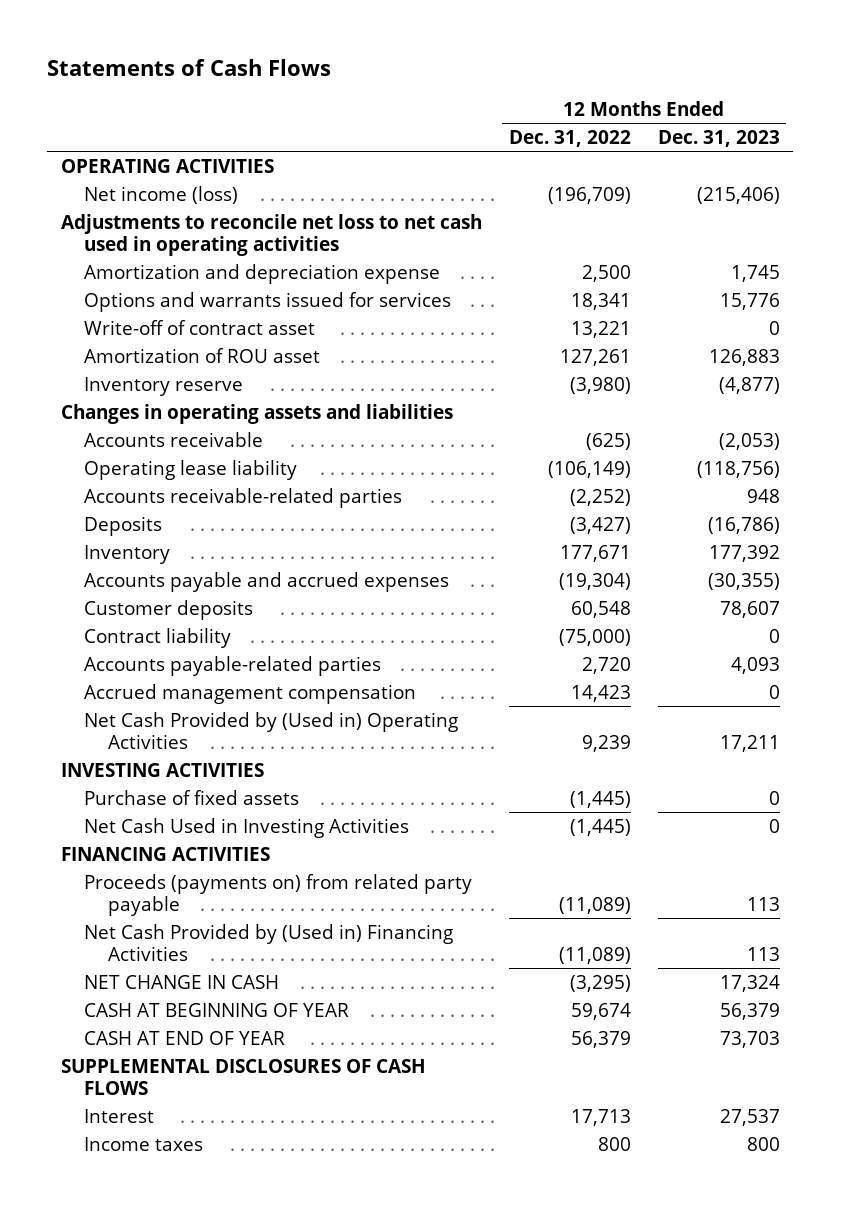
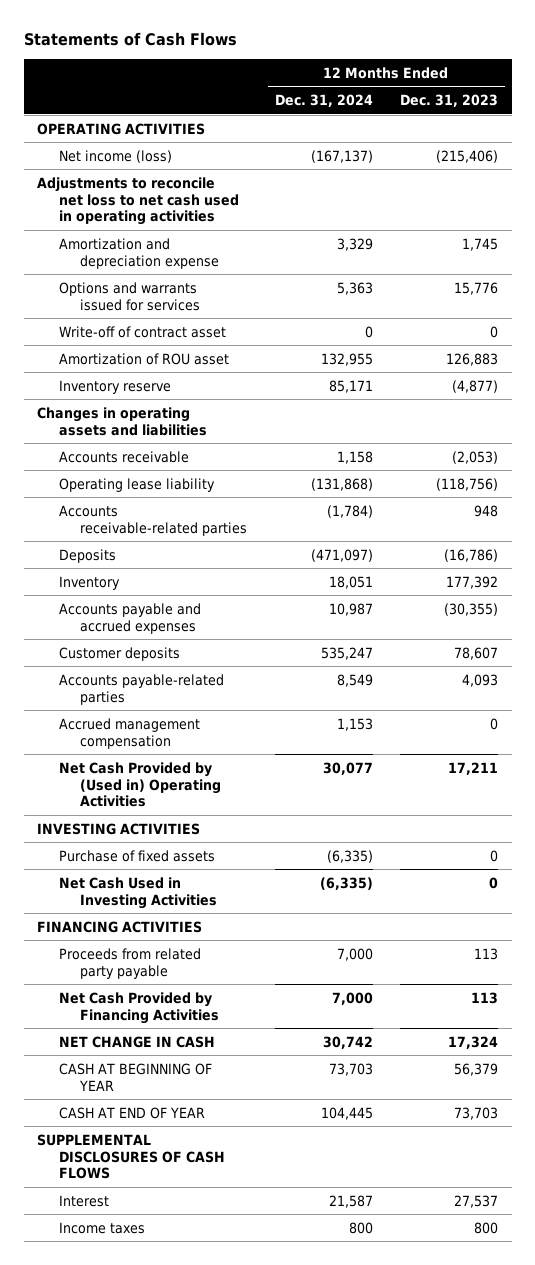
[508,129,631,147] Dec. 31, 2022 -> none
none -> [274,94,373,108] Dec. 31, 2024
[84,627,232,648] Contract liability -> none
[84,873,473,916] Proceeds (payments on) from related party payable -> [58,947,201,979] Proceeds from related party payable
[84,923,454,961] Net Cash Provided by (Used in) Financing Activities -> [58,991,220,1024] Net Cash Provided by Financing Activities

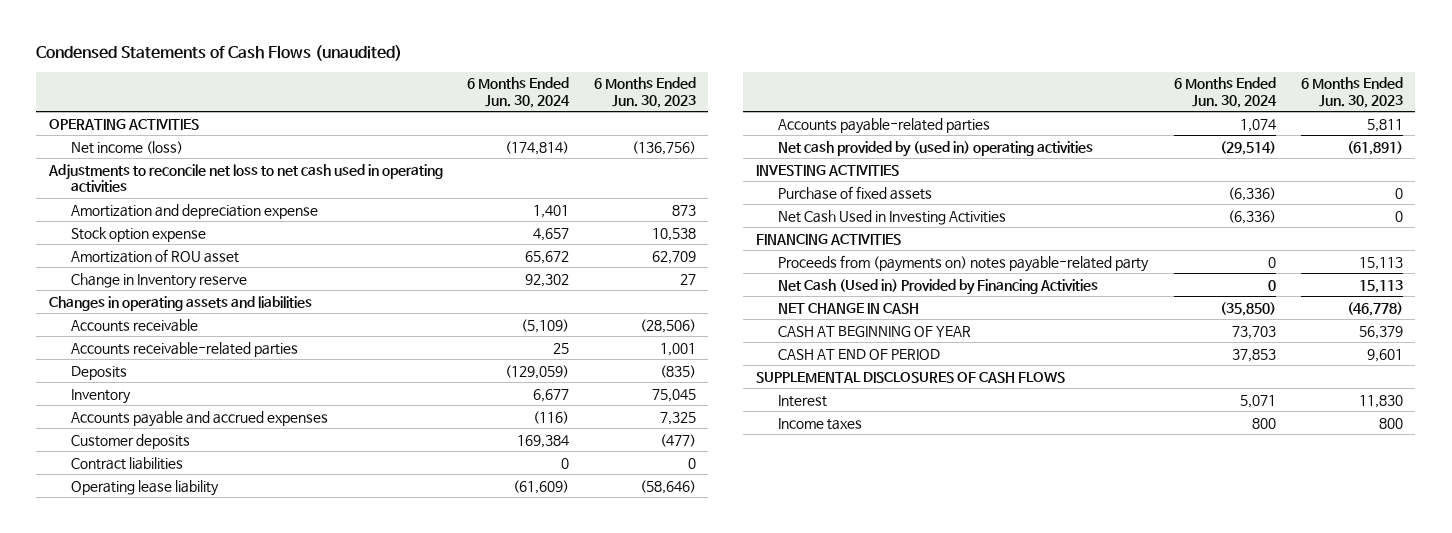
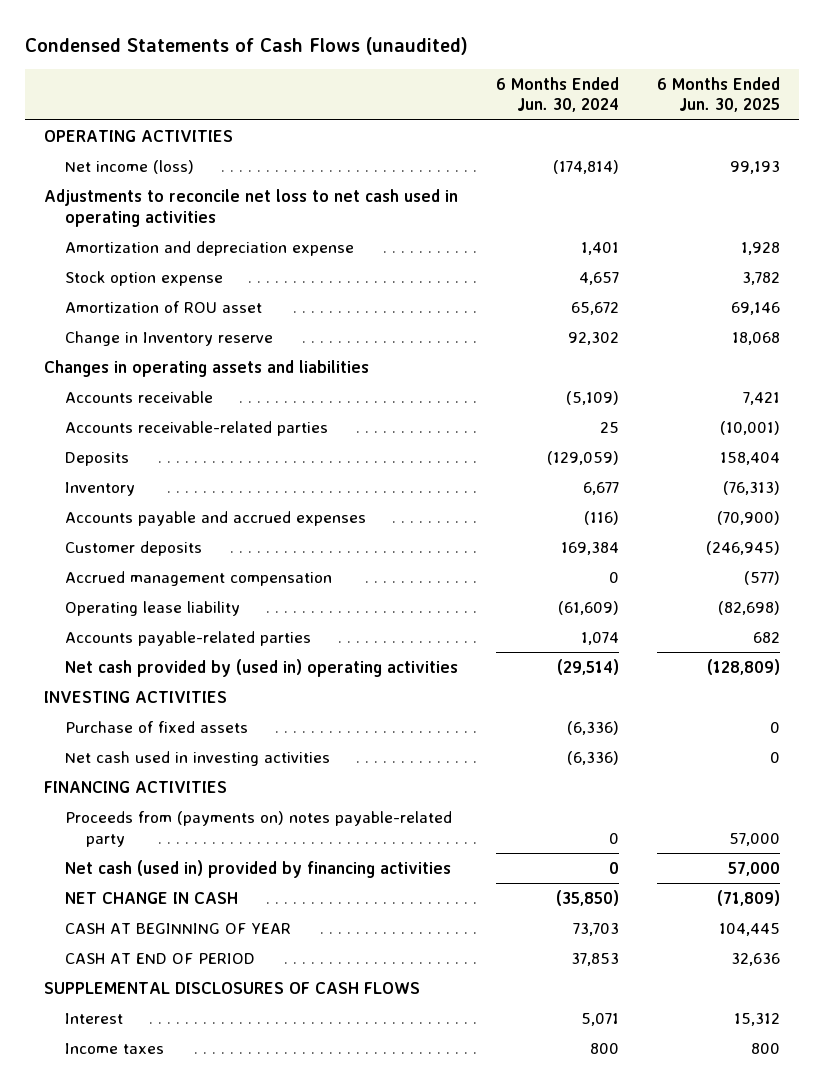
[594,77,697,108] 6 Months Ended Jun. 30, 2023 -> none
none -> [656,76,780,113] 6 Months Ended Jun. 30, 2025
[70,456,183,470] Contract liabilities -> none
none -> [65,570,333,586] Accrued management compensation
[777,209,1006,225] Net Cash Used in Investing Activities -> [65,750,331,766] Net cash used in investing activities
[777,278,1098,295] Net Cash (Used in) Provided by Financing Activities -> [65,859,452,878] Net cash (used in) provided by financing activities

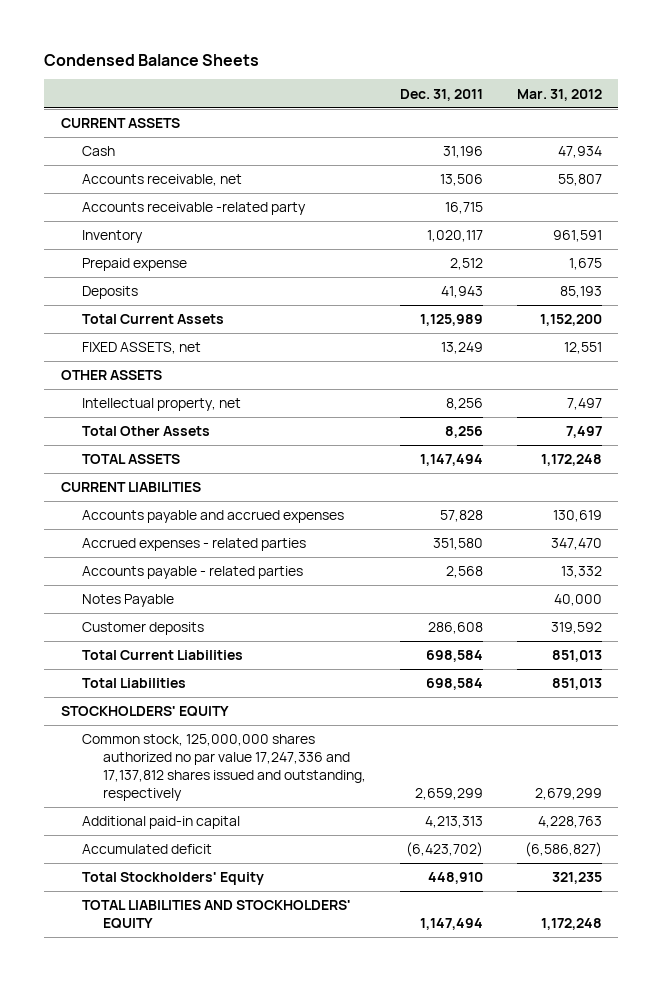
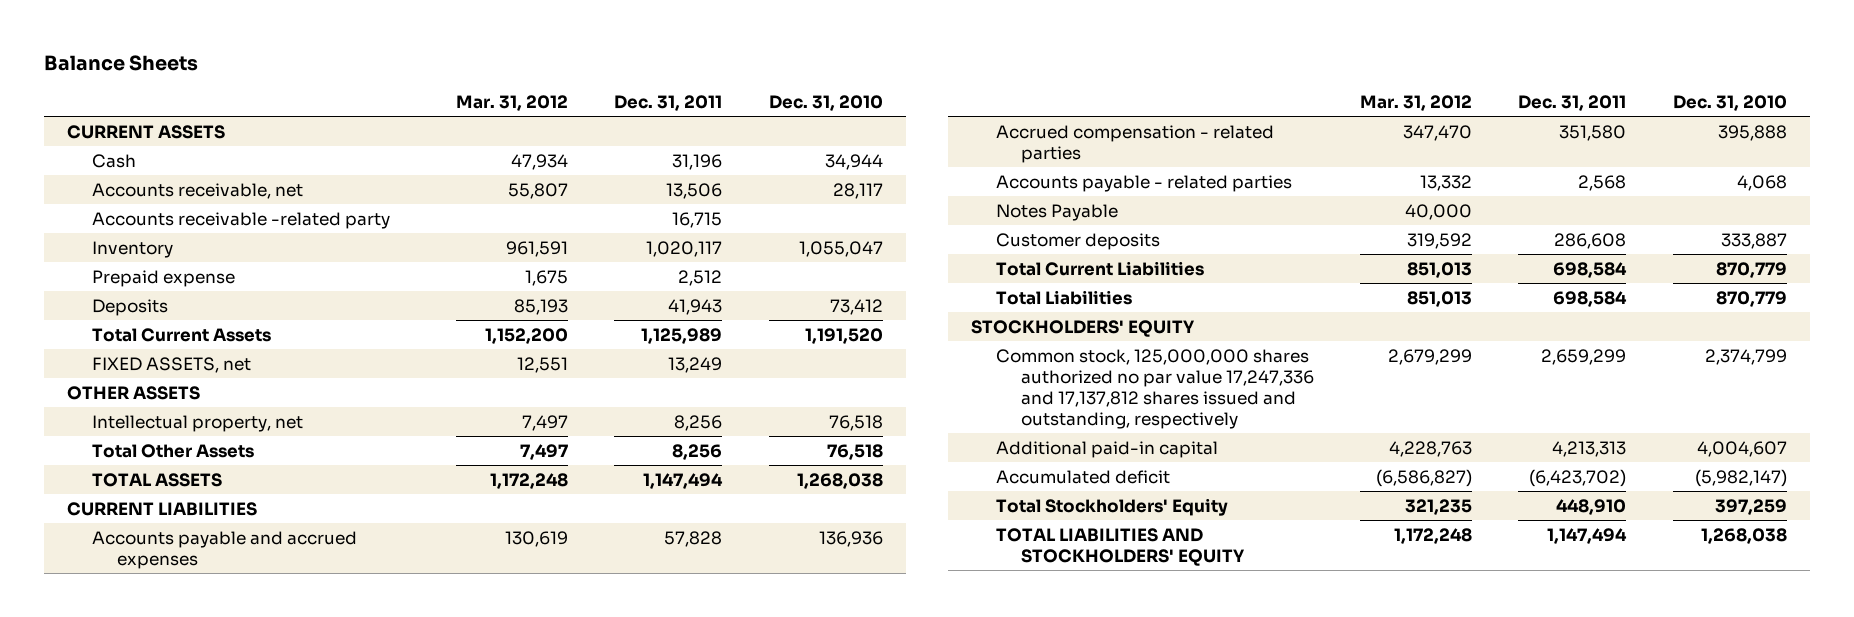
[44,53,260,66] Condensed Balance Sheets -> [44,55,199,72] Balance Sheets
none -> [768,94,883,111] Dec. 31, 2010
[82,538,307,552] Accrued expenses - related parties -> [996,124,1275,163] Accrued compensation - related parties

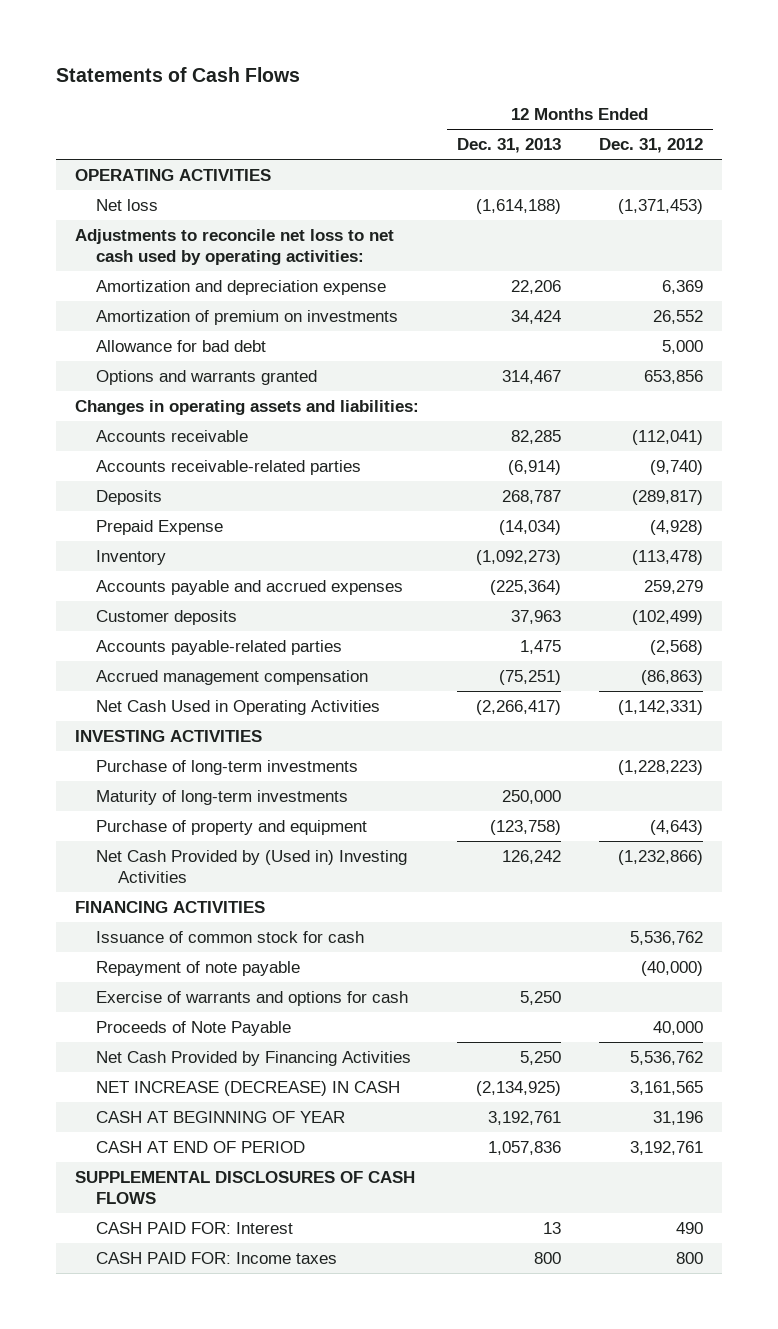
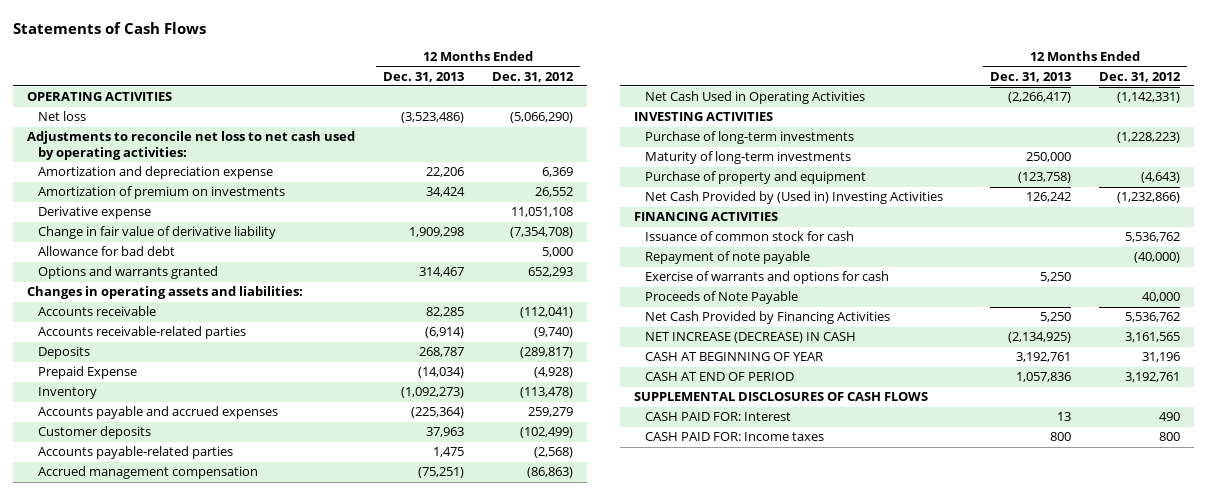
[476,198,562,214] (1,614,188) -> [401,112,465,124] (3,523,486)
[618,198,704,214] (1,371,453) -> [510,112,574,124] (5,066,290)
none -> [37,206,151,220] Derivative expense
none -> [37,226,276,240] Change in fair value of derivative liability
[644,369,704,384] 653,856 -> [528,267,574,278] 652,293

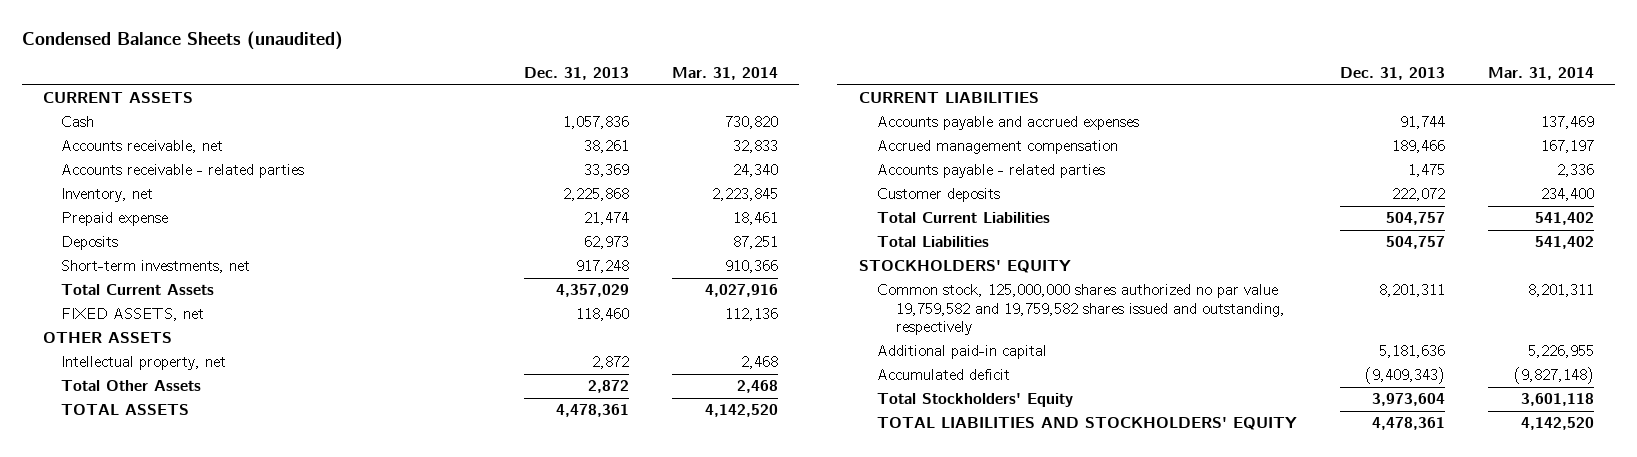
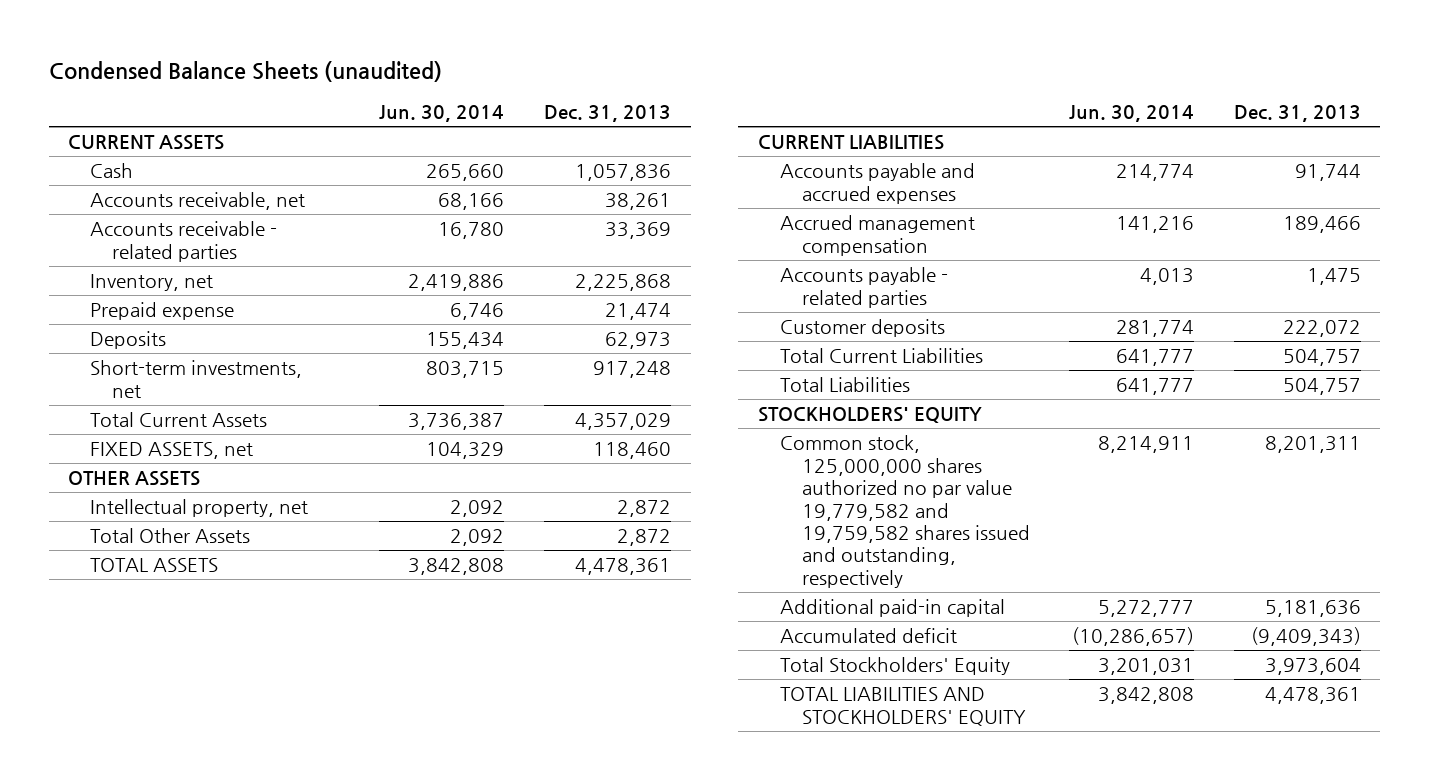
[671,66,778,80] Mar. 31, 2014 -> none
none -> [379,105,505,123] Jun. 30, 2014
[877,284,1285,336] Common stock, 125,000,000 shares authorized no par value 19,759,582 and 19,759,582 shares issued and outstanding, respectively -> [779,435,1030,588] Common stock, 125,000,000 shares authorized no par value 19,779,582 and 19,759,582 shares issued and outstanding, respectively

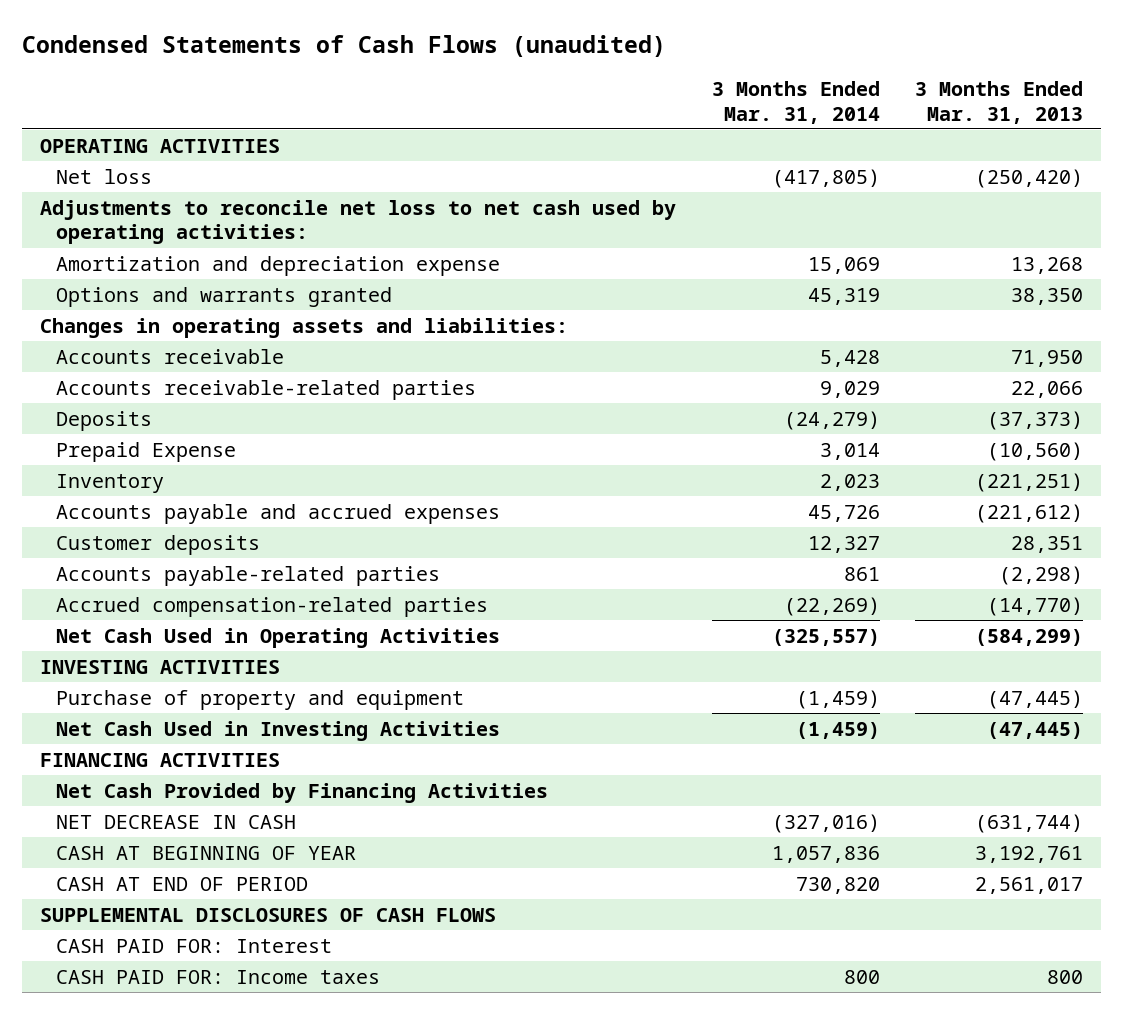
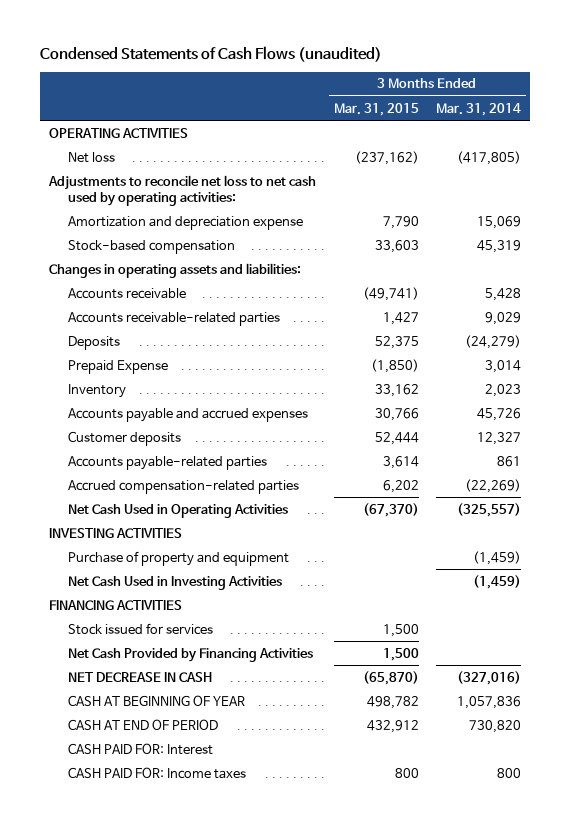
[915,80,1084,124] 3 Months Ended Mar. 31, 2013 -> none
none -> [333,102,419,116] Mar. 31, 2015
[56,286,393,307] Options and warrants granted -> [68,239,236,254] Stock-based compensation
none -> [68,622,214,635] Stock issued for services
[39,907,496,922] SUPPLEMENTAL DISCLOSURES OF CASH FLOWS -> none

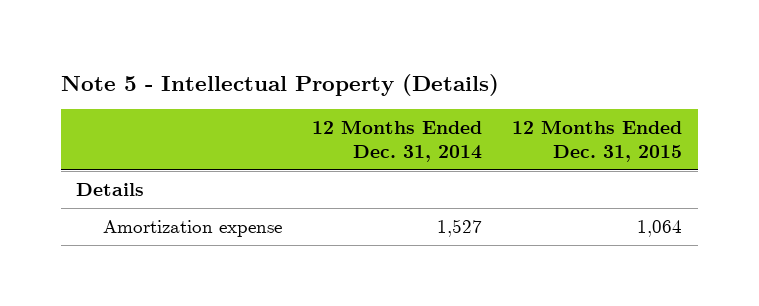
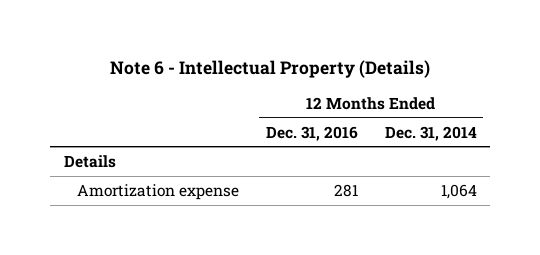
[61,73,500,96] Note 5 - Intellectual Property (Details) -> [110,59,431,78] Note 6 - Intellectual Property (Details)
[512,120,683,162] 12 Months Ended Dec. 31, 2015 -> none
none -> [265,125,358,141] Dec. 31, 2016
[437,218,483,237] 1,527 -> [440,183,477,199] 1,064

